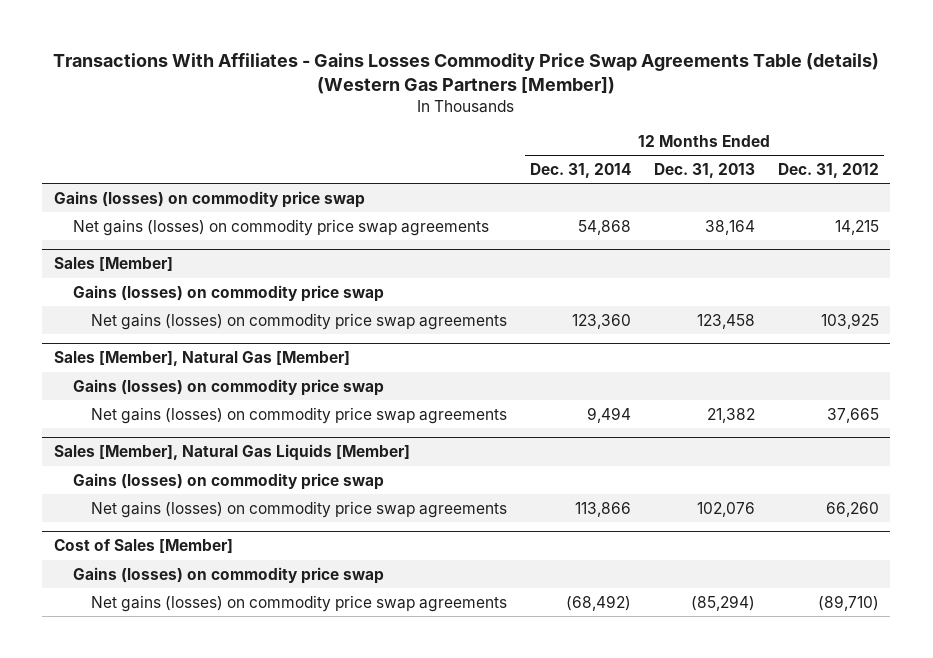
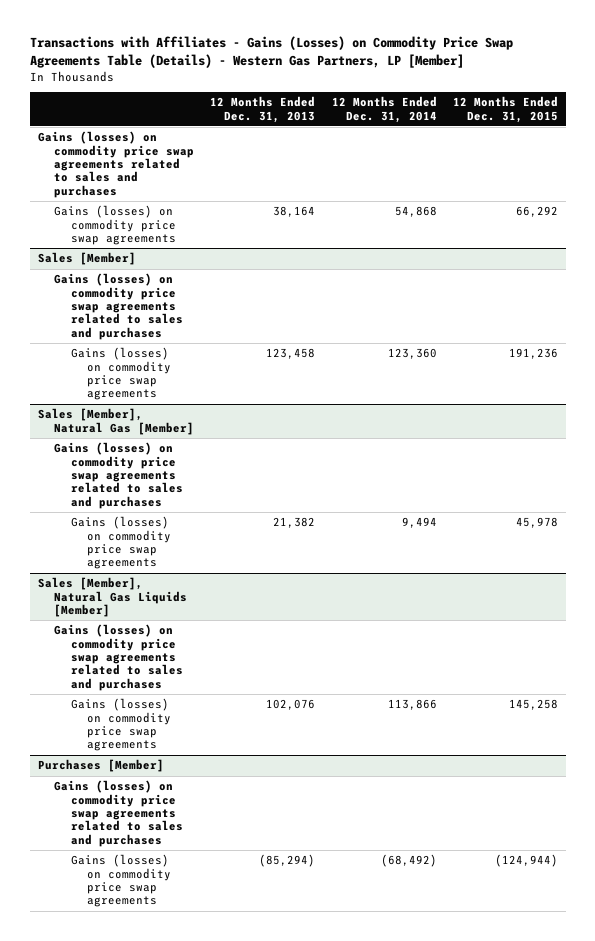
[53,52,880,94] Transactions With Affiliates - Gains Losses Commodity Price Swap Agreements Table (details) (Western Gas Partners [Member]) -> [29,36,513,69] Transactions with Affiliates - Gains (Losses) on Commodity Price Swap Agreements Table (Details) - Western Gas Partners, LP [Member]
[777,162,879,178] Dec. 31, 2012 -> none
none -> [452,96,558,123] 12 Months Ended Dec. 31, 2015
[53,190,365,208] Gains (losses) on commodity price swap -> [37,131,195,198] Gains (losses) on commodity price swap agreements related to sales and purchases
[72,218,489,236] Net gains (losses) on commodity price swap agreements -> [54,205,176,246] Gains (losses) on commodity price swap agreements
[72,284,384,302] Gains (losses) on commodity price swap -> [54,273,183,340] Gains (losses) on commodity price swap agreements related to sales and purchases
[91,312,508,330] Net gains (losses) on commodity price swap agreements -> [70,347,172,401] Gains (losses) on commodity price swap agreements
[72,378,384,396] Gains (losses) on commodity price swap -> [54,442,183,509] Gains (losses) on commodity price swap agreements related to sales and purchases
[91,406,508,424] Net gains (losses) on commodity price swap agreements -> [70,516,172,570] Gains (losses) on commodity price swap agreements
[53,539,233,554] Cost of Sales [Member] -> none
[72,472,384,490] Gains (losses) on commodity price swap -> [54,624,183,691] Gains (losses) on commodity price swap agreements related to sales and purchases
[91,500,508,518] Net gains (losses) on commodity price swap agreements -> [70,698,172,752] Gains (losses) on commodity price swap agreements
none -> [37,759,164,773] Purchases [Member]
[72,566,384,584] Gains (losses) on commodity price swap -> [54,780,183,847] Gains (losses) on commodity price swap agreements related to sales and purchases
[91,594,508,612] Net gains (losses) on commodity price swap agreements -> [70,854,172,908] Gains (losses) on commodity price swap agreements

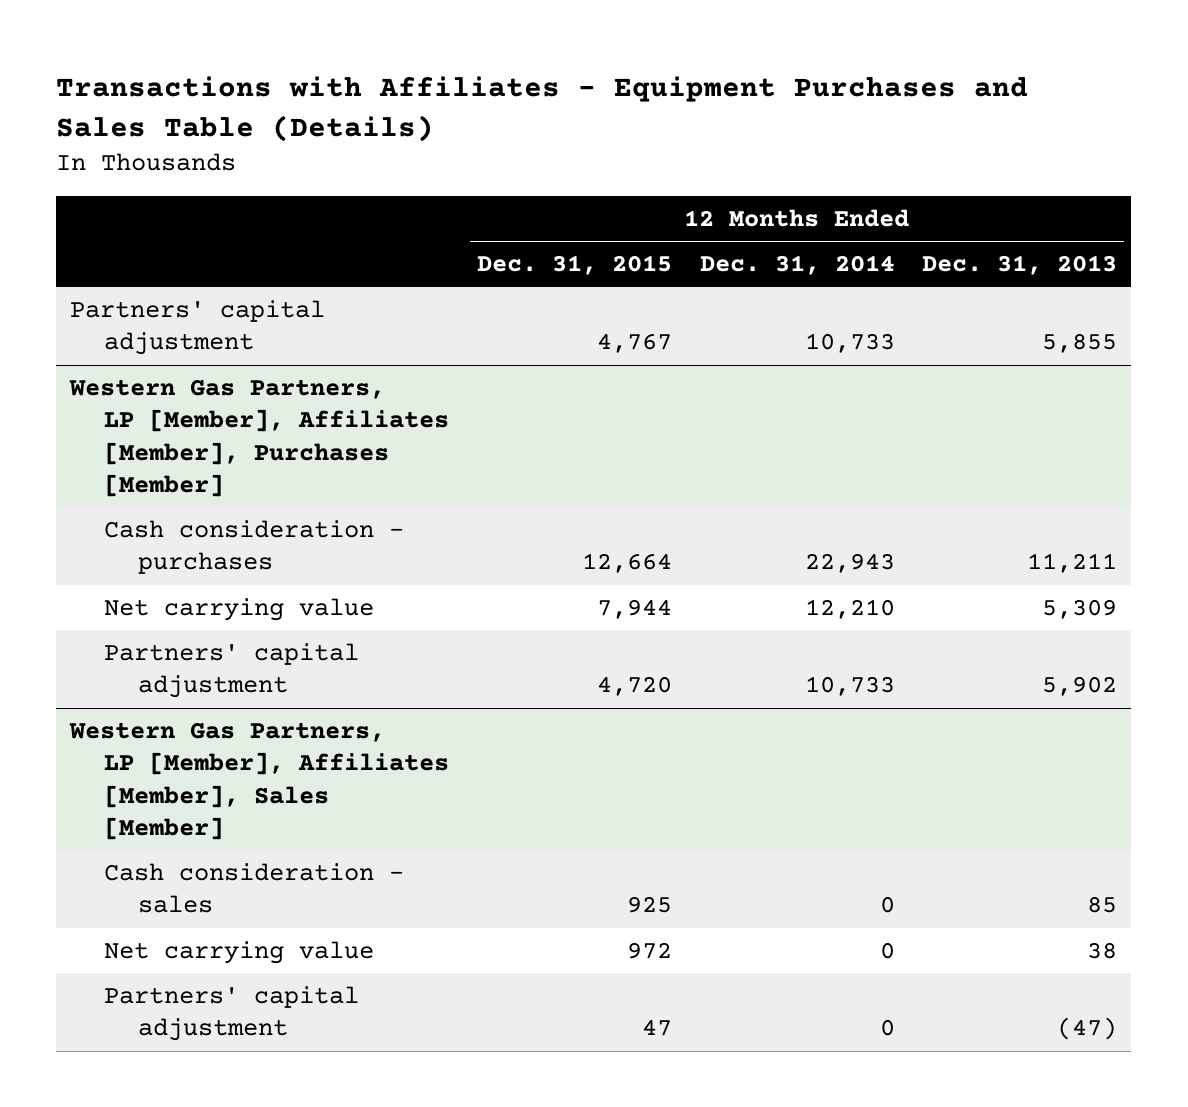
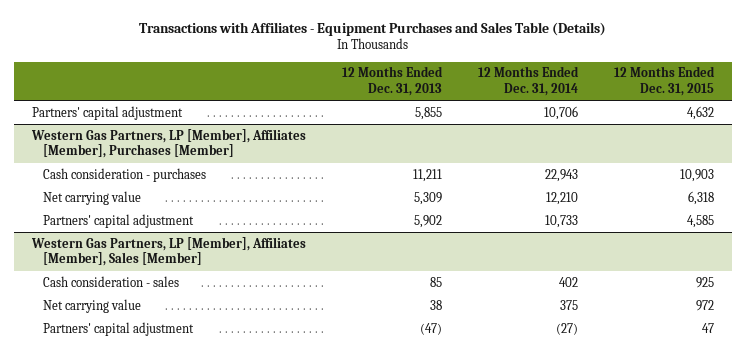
[596,333,672,354] 4,767 -> [687,105,715,120] 4,632
[804,333,895,354] 10,733 -> [543,105,578,120] 10,706
[581,553,672,574] 12,664 -> [680,168,715,182] 10,903
[596,598,672,619] 7,944 -> [688,190,715,205] 6,318
[596,676,672,697] 4,720 -> [687,214,715,228] 4,585
[879,896,895,914] 0 -> [558,276,578,287] 402
[879,941,895,959] 0 -> [559,299,578,310] 375
[879,1019,895,1037] 0 -> [555,322,578,335] (27)

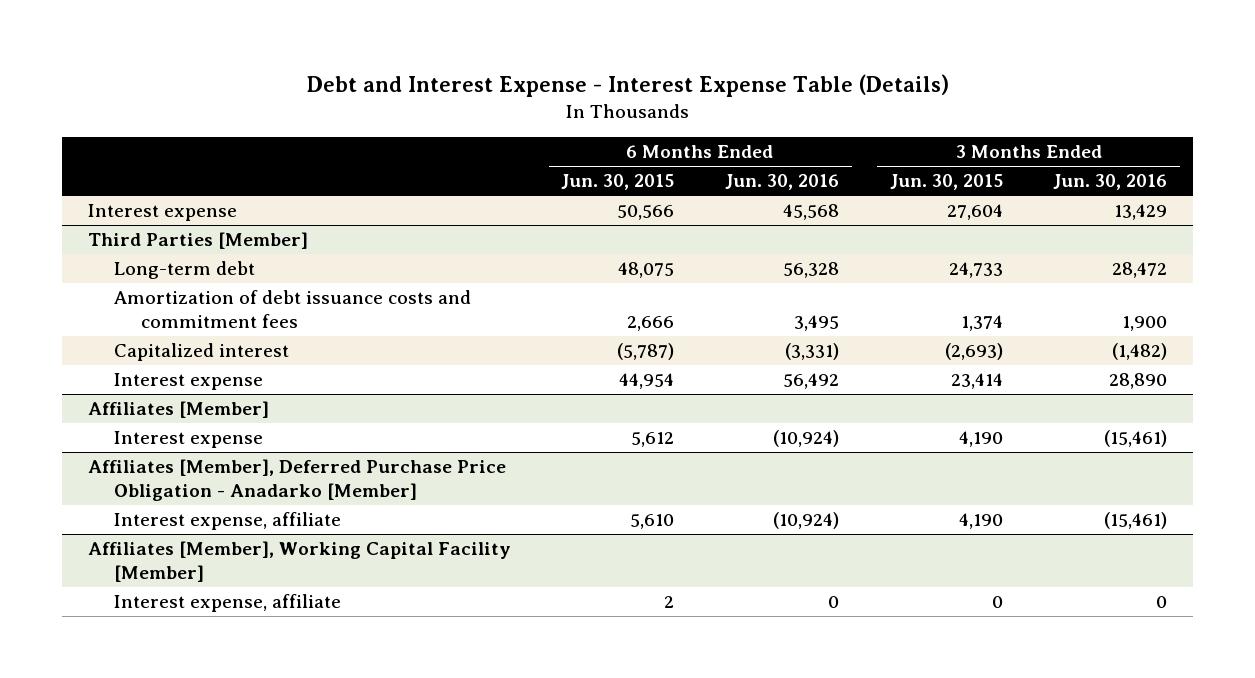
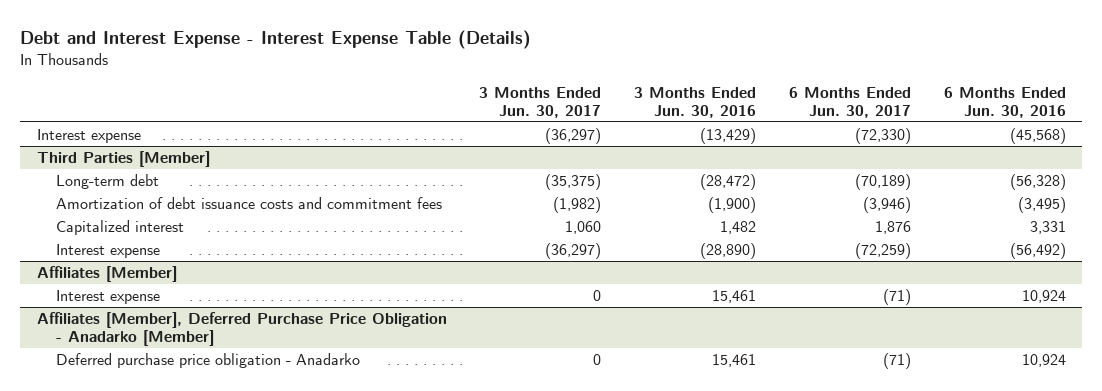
[561,174,675,191] Jun. 30, 2015 -> none
[889,174,1003,191] Jun. 30, 2015 -> none
none -> [479,86,602,118] 3 Months Ended Jun. 30, 2017
none -> [788,86,911,118] 6 Months Ended Jun. 30, 2017
[783,204,840,221] 45,568 -> [1009,128,1066,145] (45,568)
[1114,204,1168,221] 13,429 -> [700,128,757,145] (13,429)
[783,262,840,279] 56,328 -> [1009,174,1066,191] (56,328)
[1112,262,1168,279] 28,472 -> [700,174,757,191] (28,472)
[794,314,840,331] 3,495 -> [1017,197,1066,214] (3,495)
[1122,315,1168,331] 1,900 -> [708,197,757,214] (1,900)
[785,343,840,361] (3,331) -> [1029,221,1066,235] 3,331
[1112,343,1168,361] (1,482) -> [720,221,757,235] 1,482
[783,373,840,390] 56,492 -> [1009,243,1066,260] (56,492)
[1109,373,1168,390] 28,890 -> [700,243,757,260] (28,890)
[773,430,840,448] (10,924) -> [1021,290,1066,304] 10,924
[1104,430,1168,448] (15,461) -> [712,290,757,304] 15,461
[114,512,342,531] Interest expense, affiliate -> none
[87,541,511,582] Affiliates [Member], Working Capital Facility [Member] -> none
[114,594,342,613] Interest expense, affiliate -> none
none -> [56,353,361,369] Deferred purchase price obligation - Anadarko

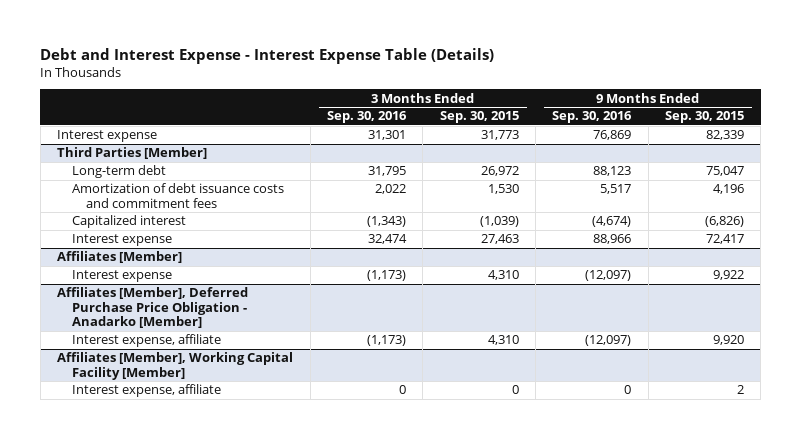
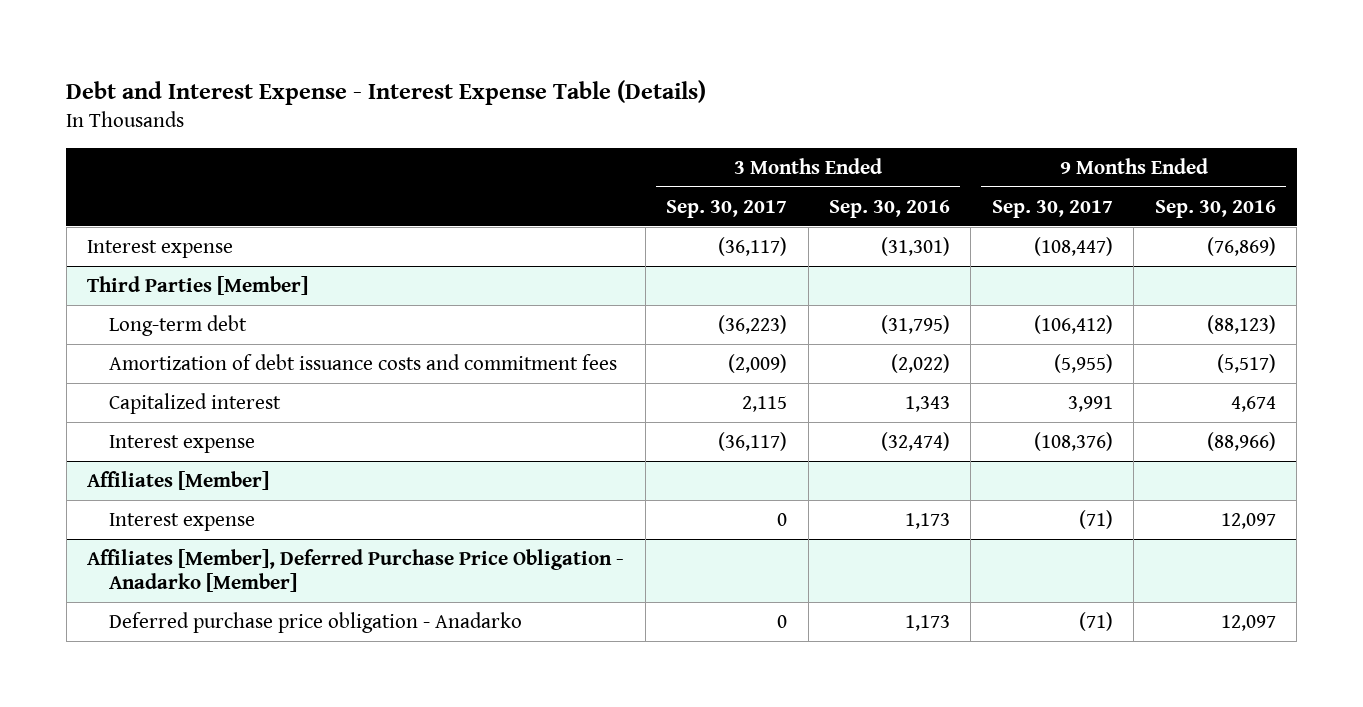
[439,111,519,124] Sep. 30, 2015 -> none
[665,111,745,124] Sep. 30, 2015 -> none
none -> [666,199,788,218] Sep. 30, 2017
none -> [991,199,1113,218] Sep. 30, 2017
[367,130,406,141] 31,301 -> [881,236,951,256] (31,301)
[593,130,632,141] 76,869 -> [1206,236,1276,256] (76,869)
[367,166,406,177] 31,795 -> [881,314,951,334] (31,795)
[593,166,632,177] 88,123 -> [1206,314,1276,334] (88,123)
[374,184,406,195] 2,022 -> [891,353,951,373] (2,022)
[600,184,632,195] 5,517 -> [1216,353,1276,373] (5,517)
[366,216,406,228] (1,343) -> [905,395,951,412] 1,343
[592,216,632,228] (4,674) -> [1230,395,1276,412] 4,674
[367,234,407,245] 32,474 -> [881,431,951,451] (32,474)
[593,234,632,245] 88,966 -> [1206,431,1276,451] (88,966)
[366,270,406,282] (1,173) -> [905,512,951,529] 1,173
[585,270,632,282] (12,097) -> [1220,512,1276,529] 12,097
[71,334,221,348] Interest expense, affiliate -> none
[57,352,294,380] Affiliates [Member], Working Capital Facility [Member] -> none
[71,384,221,398] Interest expense, affiliate -> none
none -> [108,611,522,633] Deferred purchase price obligation - Anadarko

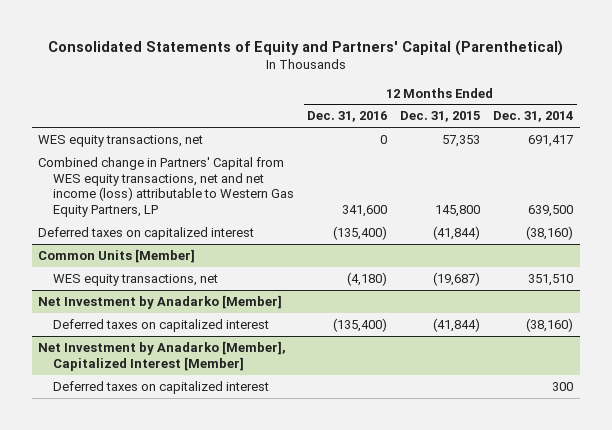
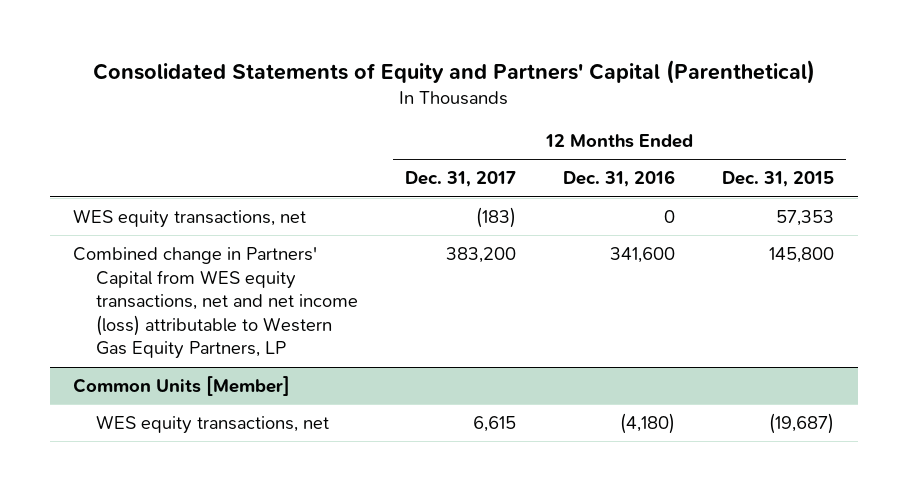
[493,111,574,123] Dec. 31, 2014 -> none
none -> [405,171,517,188] Dec. 31, 2017
[38,227,255,241] Deferred taxes on capitalized interest -> none
[38,295,283,310] Net Investment by Anadarko [Member] -> none
[53,319,270,333] Deferred taxes on capitalized interest -> none
[38,341,287,371] Net Investment by Anadarko [Member], Capitalized Interest [Member] -> none
[53,381,270,395] Deferred taxes on capitalized interest -> none

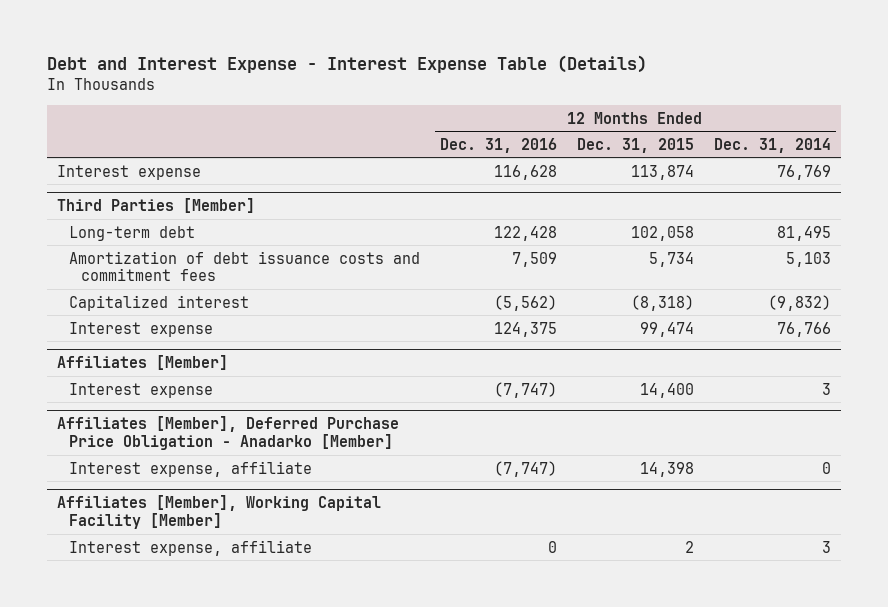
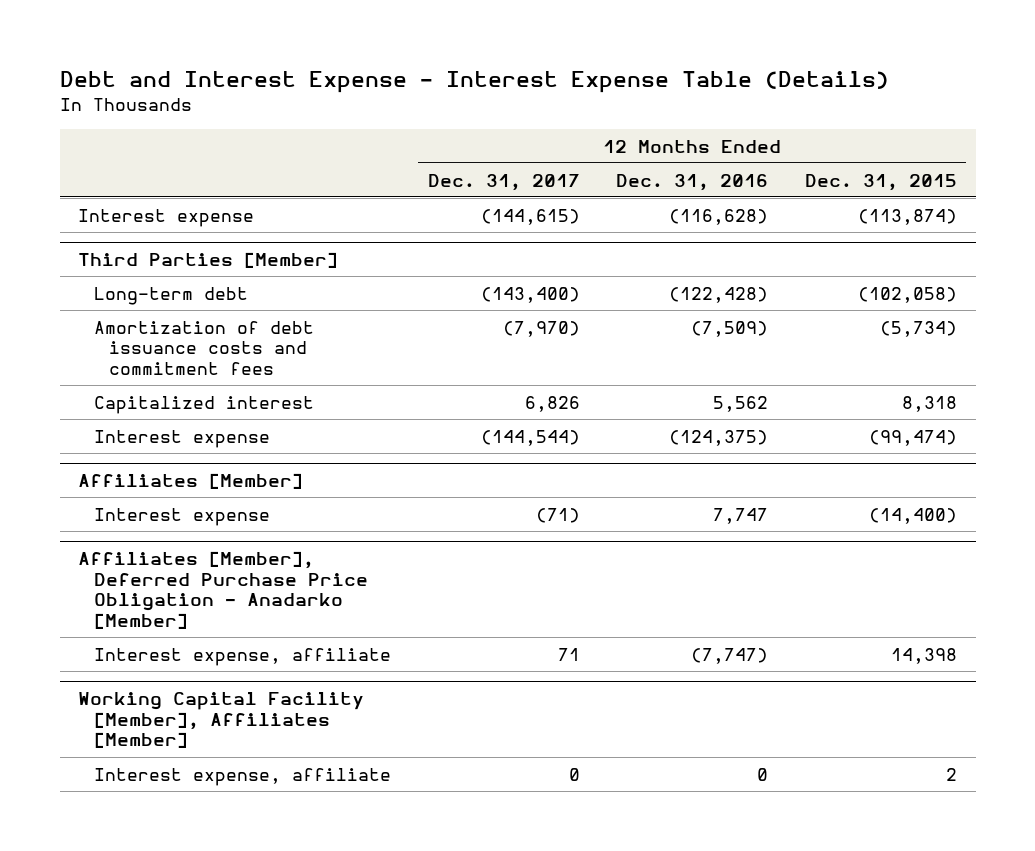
[713,137,831,153] Dec. 31, 2014 -> none
none -> [427,173,580,191] Dec. 31, 2017
[494,164,558,180] 116,628 -> [669,208,769,225] (116,628)
[630,164,694,180] 113,874 -> [858,208,958,225] (113,874)
[494,225,558,241] 122,428 -> [669,286,769,303] (122,428)
[630,225,694,241] 102,058 -> [858,286,958,303] (102,058)
[512,251,558,267] 7,509 -> [691,320,769,337] (7,509)
[648,251,694,267] 5,734 -> [880,320,958,337] (5,734)
[494,294,558,311] (5,562) -> [713,395,769,412] 5,562
[630,294,694,311] (8,318) -> [902,395,958,412] 8,318
[494,321,558,337] 124,375 -> [669,429,769,446] (124,375)
[639,321,694,337] 99,474 -> [869,429,958,446] (99,474)
[494,381,558,398] (7,747) -> [713,507,769,524] 7,747
[639,382,694,398] 14,400 -> [869,507,958,524] (14,400)
[56,495,381,530] Affiliates [Member], Working Capital Facility [Member] -> [78,692,365,749] Working Capital Facility [Member], Affiliates [Member]

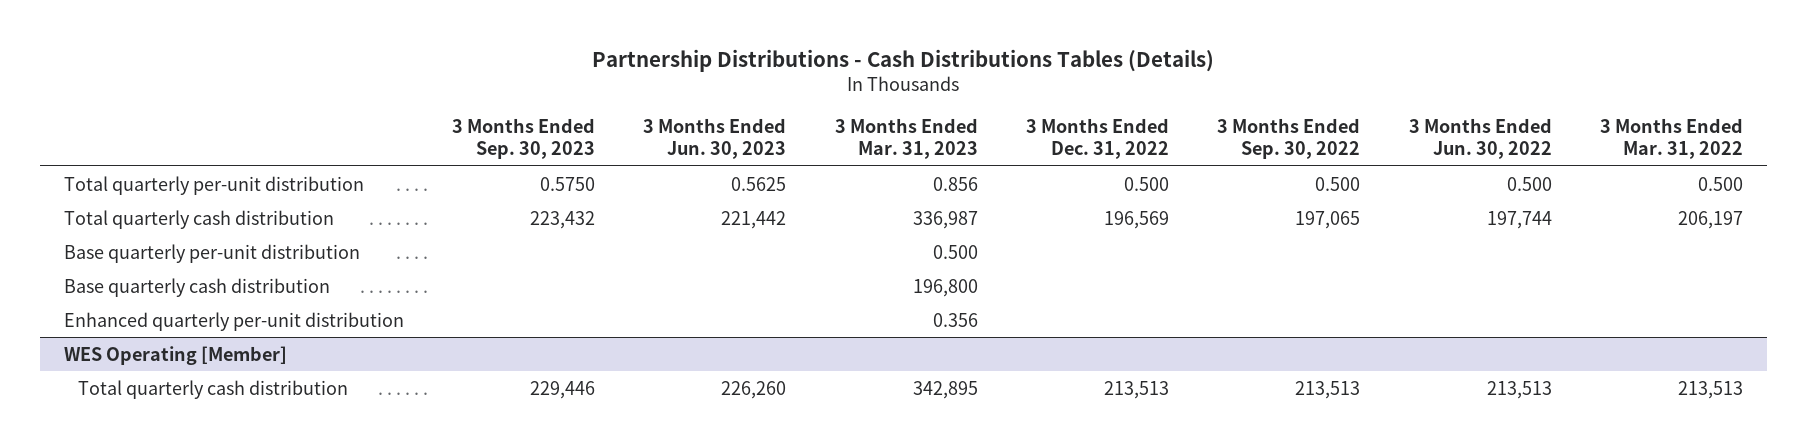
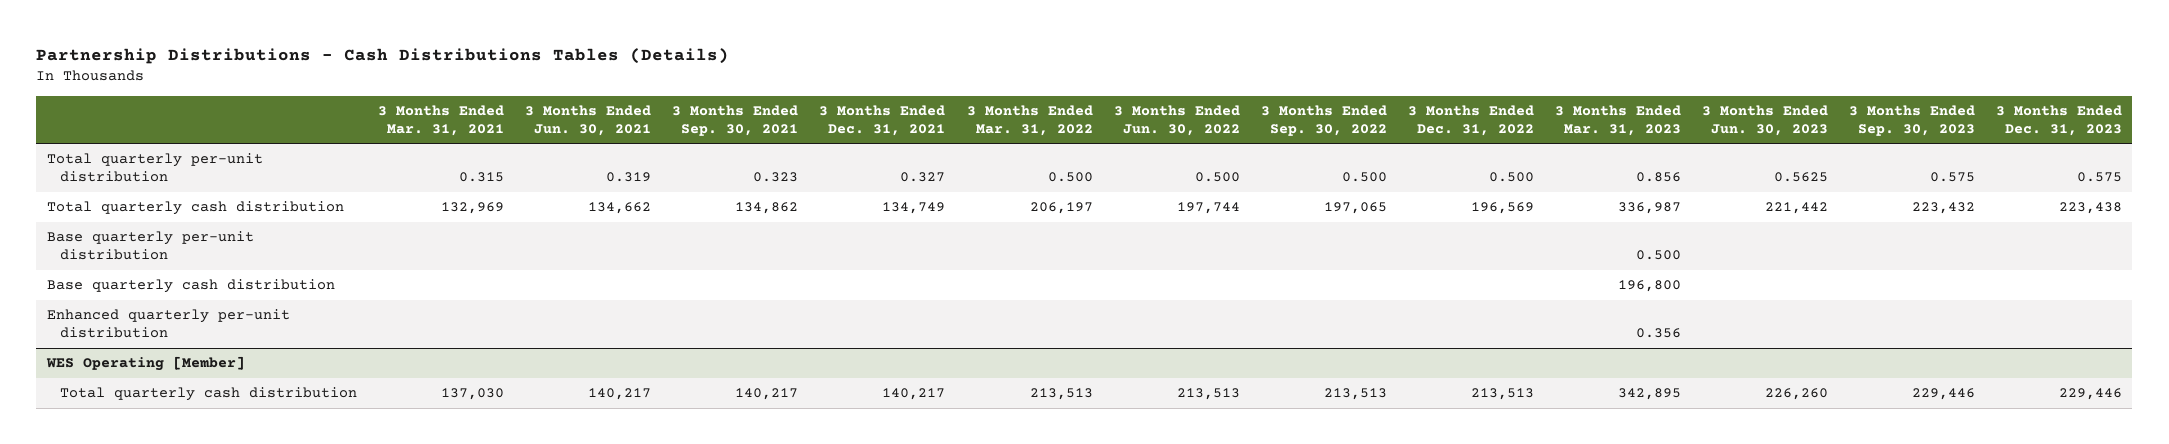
none -> [378,104,505,136] 3 Months Ended Mar. 31, 2021
none -> [525,104,652,136] 3 Months Ended Jun. 30, 2021
none -> [672,104,799,136] 3 Months Ended Sep. 30, 2021
none -> [819,104,946,136] 3 Months Ended Dec. 31, 2021
none -> [1995,104,2122,136] 3 Months Ended Dec. 31, 2023
[540,176,596,191] 0.5750 -> [1929,172,1975,183] 0.575

